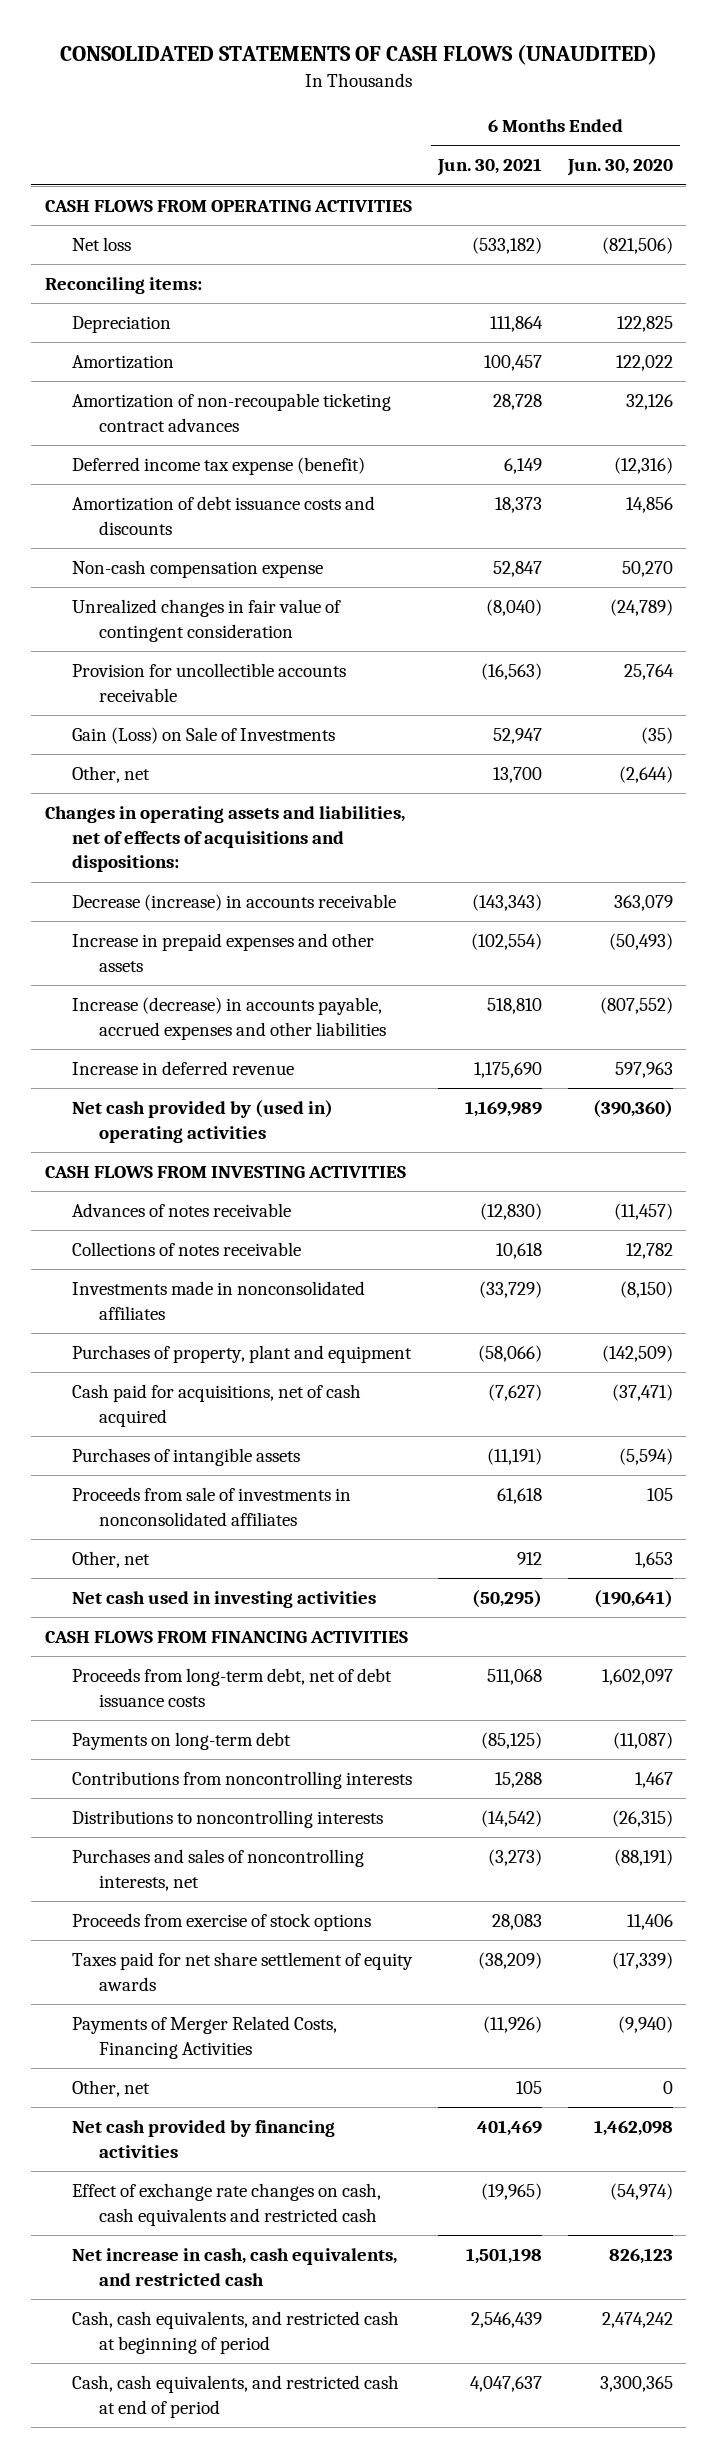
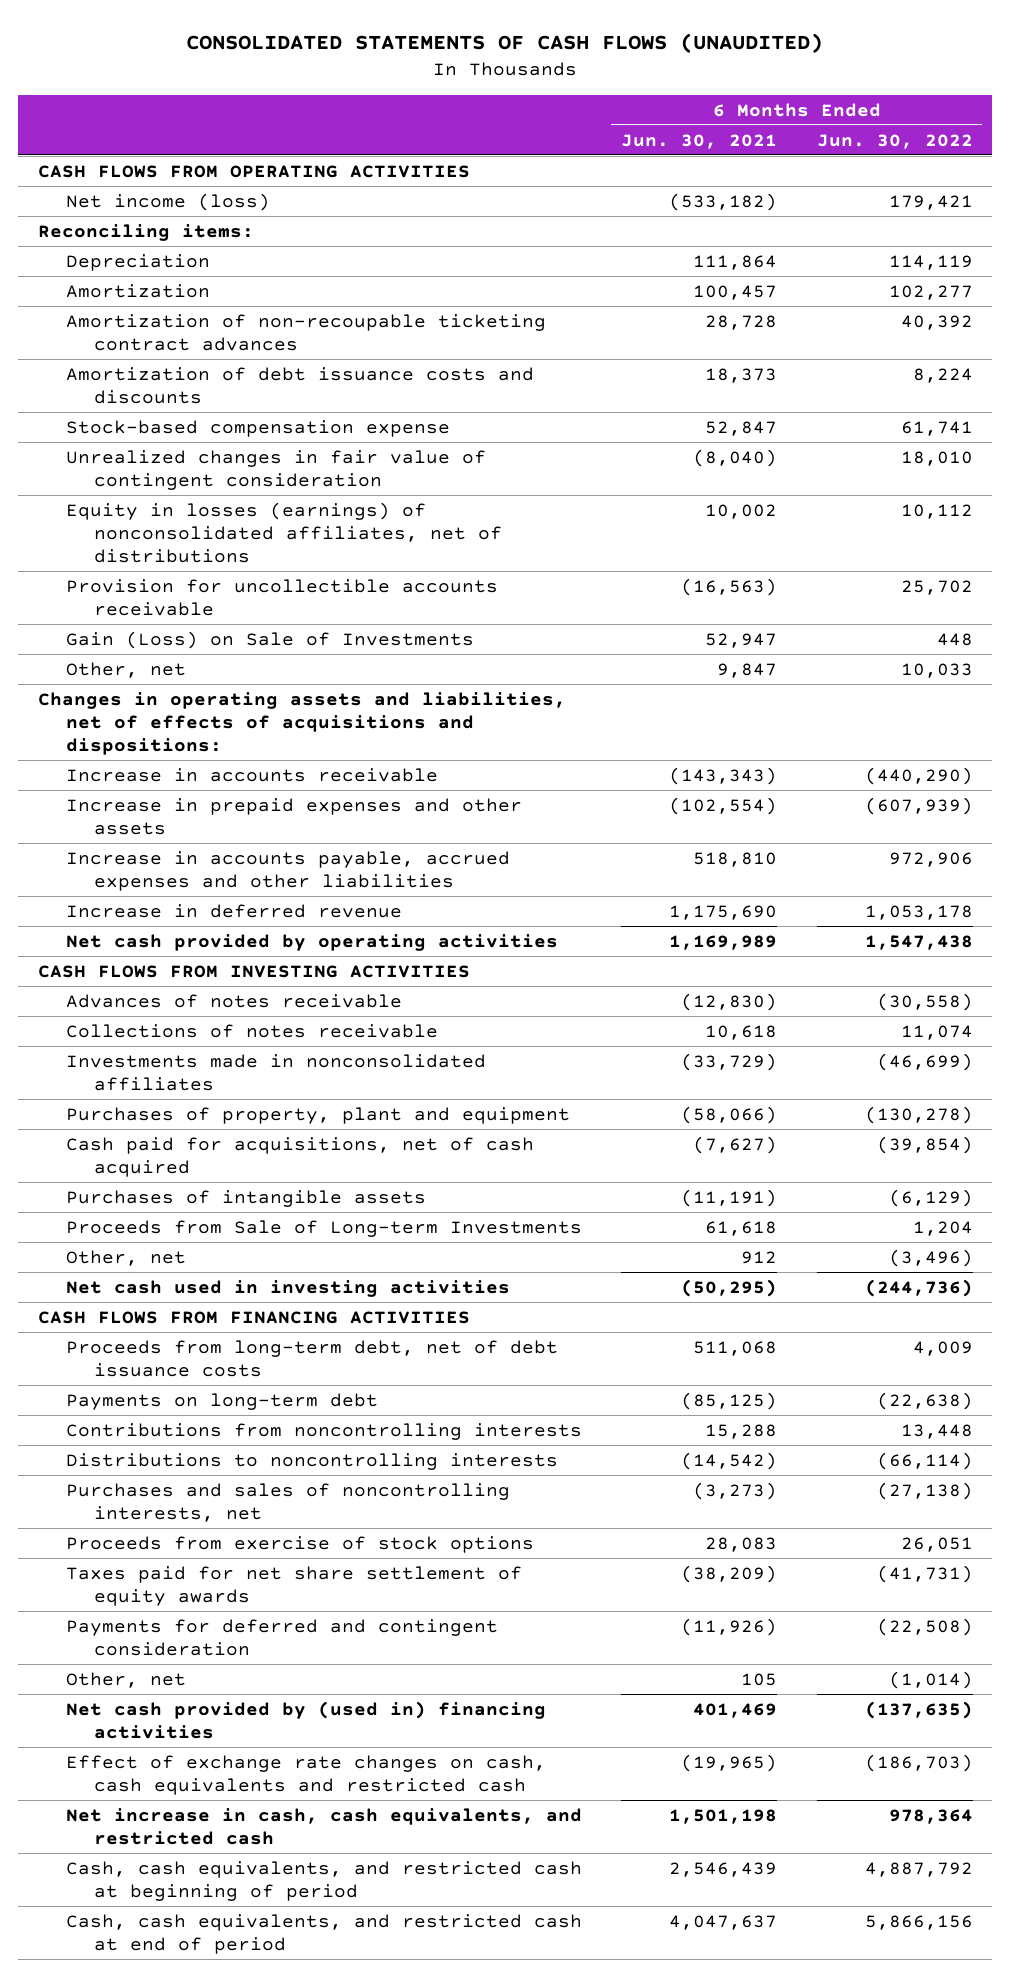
[567,159,674,177] Jun. 30, 2020 -> none
none -> [816,133,973,149] Jun. 30, 2022
[71,237,131,252] Net loss -> [65,192,270,211] Net income (loss)
[71,457,365,476] Deferred income tax expense (benefit) -> none
[71,560,323,579] Non-cash compensation expense -> [65,419,450,437] Stock-based compensation expense
none -> [65,501,503,563] Equity in losses (earnings) of nonconsolidated affiliates, net of distributions
[492,767,542,784] 13,700 -> [717,662,778,678] 9,847
[71,894,396,912] Decrease (increase) in accounts receivable -> [65,767,438,782] Increase in accounts receivable
[71,997,386,1040] Increase (decrease) in accounts payable, accrued expenses and other liabilities -> [65,850,510,891] Increase in accounts payable, accrued expenses and other liabilities
[71,1100,333,1143] Net cash provided by (used in) operating activities -> [65,933,558,951] Net cash provided by operating activities
[71,1487,351,1526] Proceeds from sale of investments in nonconsolidated affiliates -> [65,1219,582,1237] Proceeds from Sale of Long-term Investments
[71,2016,337,2059] Payments of Merger Related Costs, Financing Activities -> [65,1618,498,1656] Payments for deferred and contingent consideration
[71,2120,335,2158] Net cash provided by financing activities -> [65,1700,546,1739] Net cash provided by (used in) financing activities

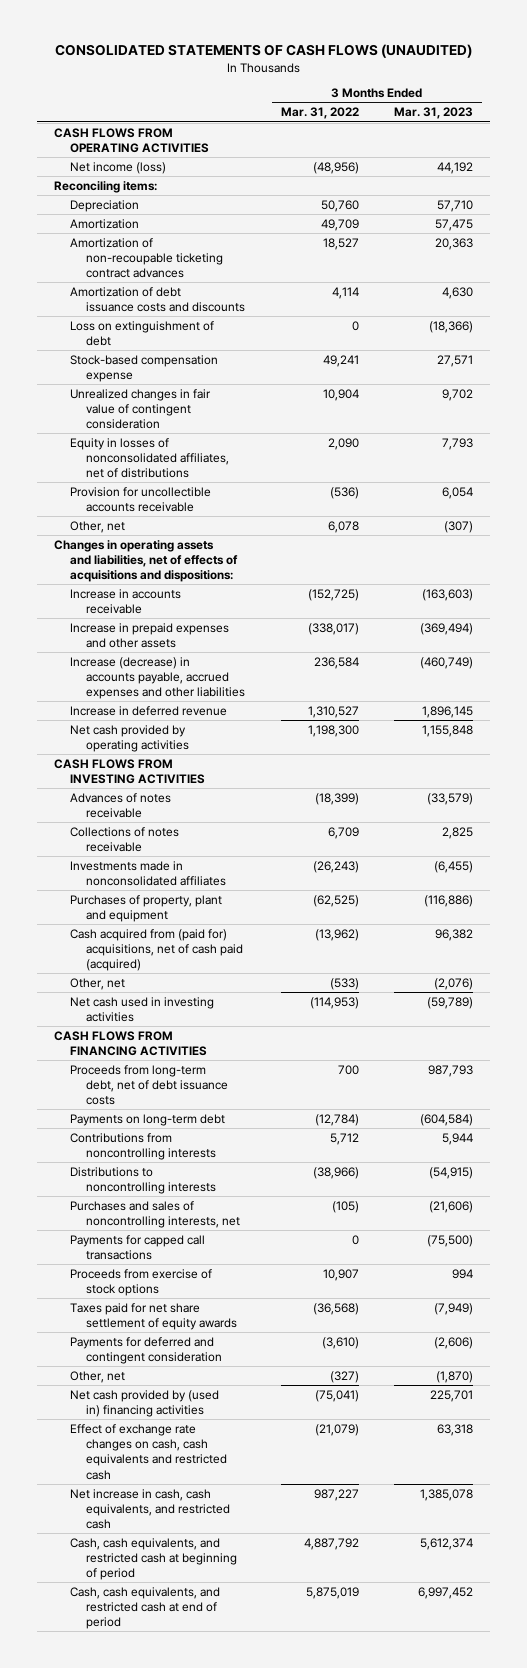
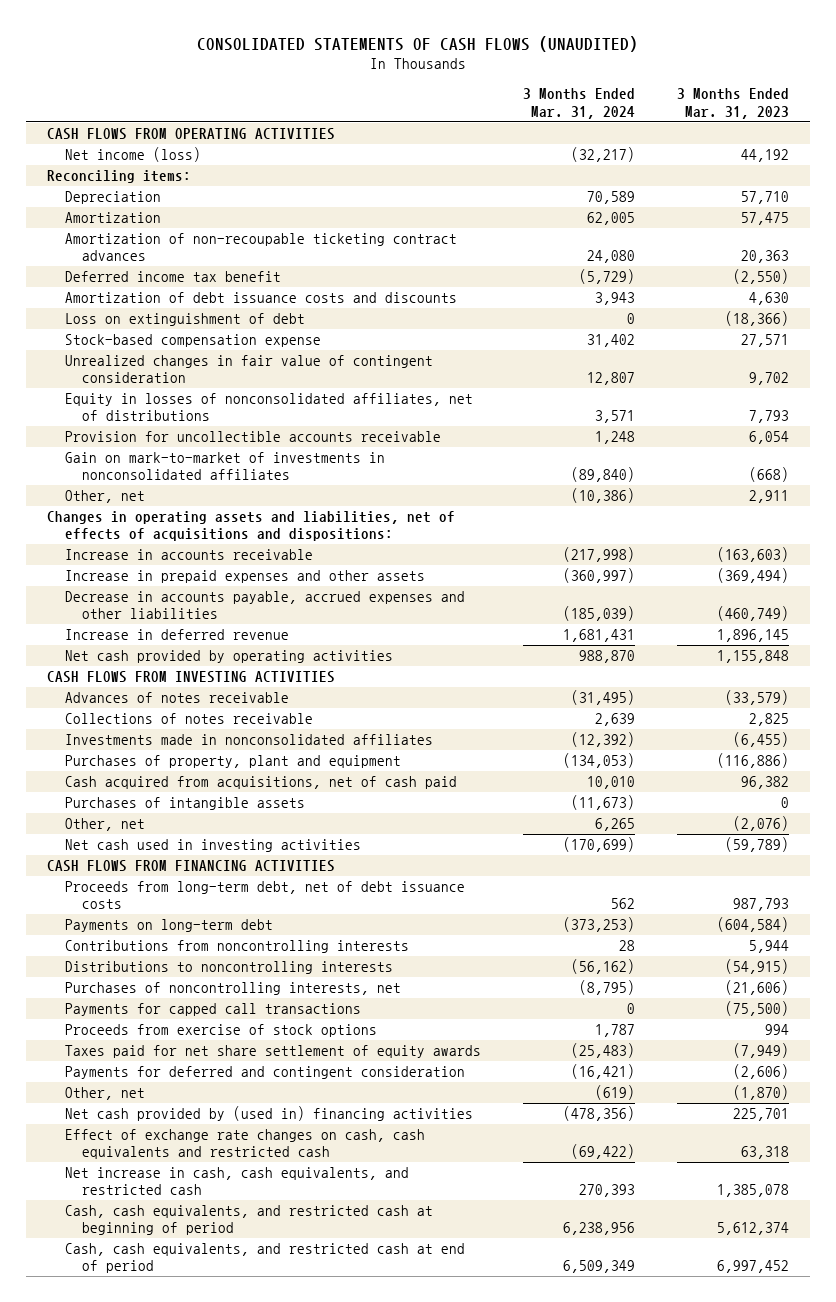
[280,107,359,120] Mar. 31, 2022 -> none
none -> [522,88,635,119] 3 Months Ended Mar. 31, 2024
none -> [64,271,281,283] Deferred income tax benefit
none -> [64,452,385,481] Gain on mark-to-market of investments in nonconsolidated affiliates
[443,520,473,533] (307) -> [748,490,789,504] 2,911
[70,656,246,700] Increase (decrease) in accounts payable, accrued expenses and other liabilities -> [64,591,465,620] Decrease in accounts payable, accrued expenses and other liabilities
[70,928,244,972] Cash acquired from (paid for) acquisitions, net of cash paid (acquired) -> [64,776,457,790] Cash acquired from acquisitions, net of cash paid
none -> [64,797,305,811] Purchases of intangible assets
[70,1200,241,1228] Purchases and sales of noncontrolling interests, net -> [64,982,401,996] Purchases of noncontrolling interests, net

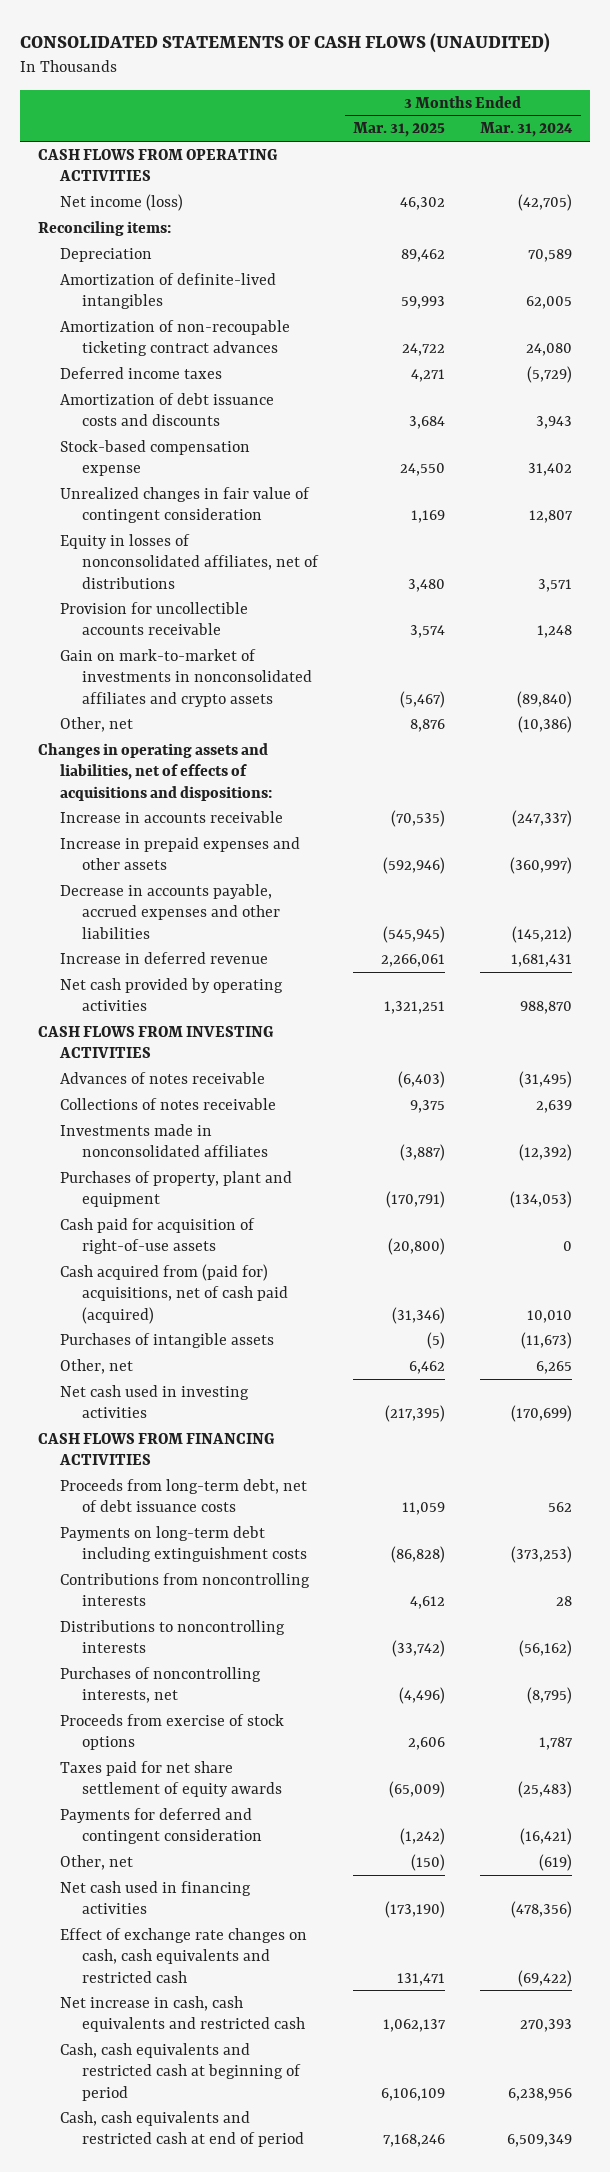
[676,88,789,119] 3 Months Ended Mar. 31, 2023 -> none
none -> [353,122,446,138] Mar. 31, 2025
[570,147,635,163] (32,217) -> [518,193,573,211] (42,705)
[64,212,161,224] Amortization -> [60,272,277,310] Amortization of definite-lived intangibles
[64,271,281,283] Deferred income tax benefit -> [60,366,223,379] Deferred income taxes
[64,313,305,327] Loss on extinguishment of debt -> none
[64,452,385,481] Gain on mark-to-market of investments in nonconsolidated affiliates -> [60,648,313,707] Gain on mark-to-market of investments in nonconsolidated affiliates and crypto assets
[562,547,635,563] (217,998) -> [512,809,573,827] (247,337)
[562,606,635,622] (185,039) -> [512,925,573,943] (145,212)
none -> [60,1217,256,1255] Cash paid for acquisition of right-of-use assets
[64,776,457,790] Cash acquired from acquisitions, net of cash paid -> [60,1263,289,1324] Cash acquired from (paid for) acquisitions, net of cash paid (acquired)
[64,919,273,933] Payments on long-term debt -> [60,1525,308,1563] Payments on long-term debt including extinguishment costs
[64,1003,361,1017] Payments for capped call transactions -> none
[64,1106,473,1122] Net cash provided by (used in) financing activities -> [60,1880,252,1915] Net cash used in financing activities
[64,1167,409,1196] Net increase in cash, cash equivalents, and restricted cash -> [60,1995,306,2033] Net increase in cash, cash equivalents and restricted cash
[64,1205,433,1236] Cash, cash equivalents, and restricted cash at beginning of period -> [60,2042,302,2101] Cash, cash equivalents and restricted cash at beginning of period
[64,1243,465,1274] Cash, cash equivalents, and restricted cash at end of period -> [60,2110,305,2148] Cash, cash equivalents and restricted cash at end of period

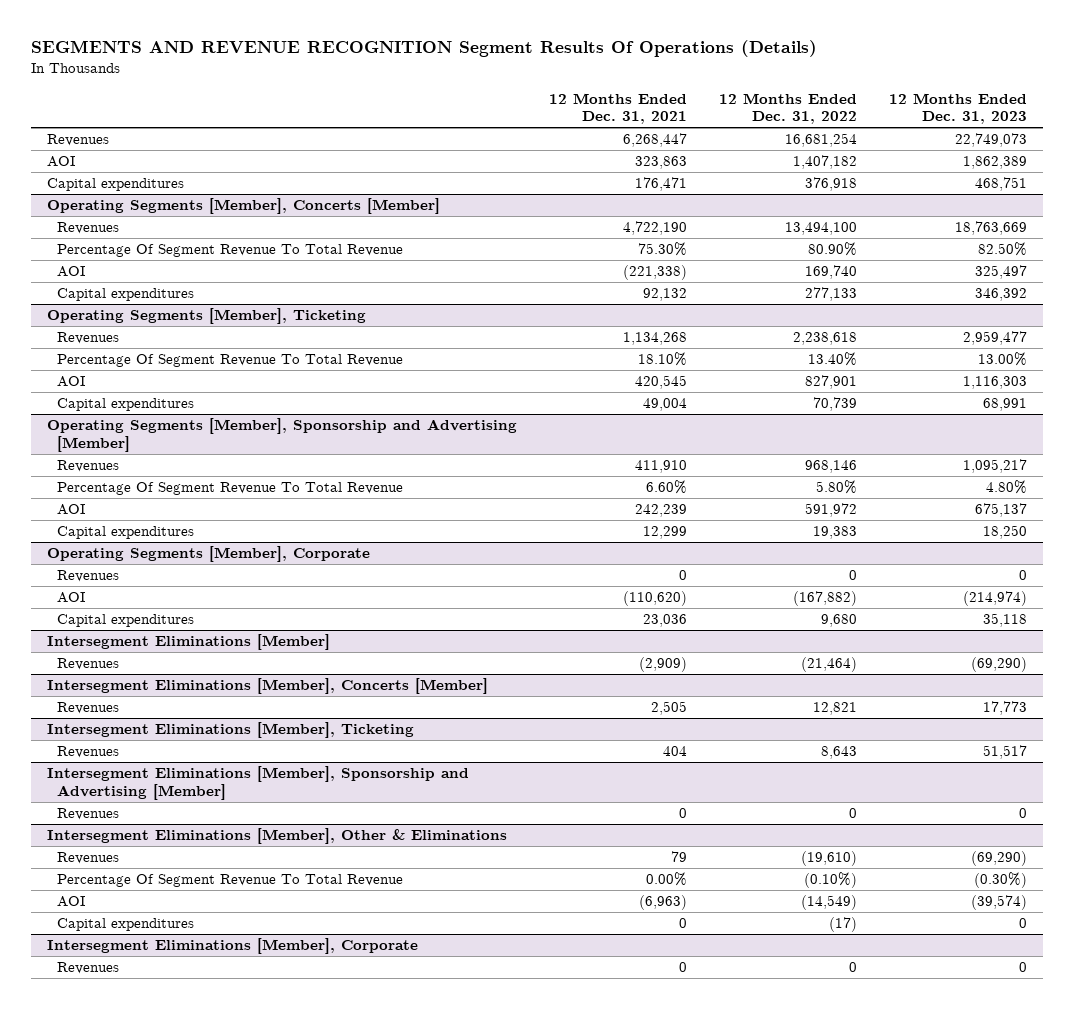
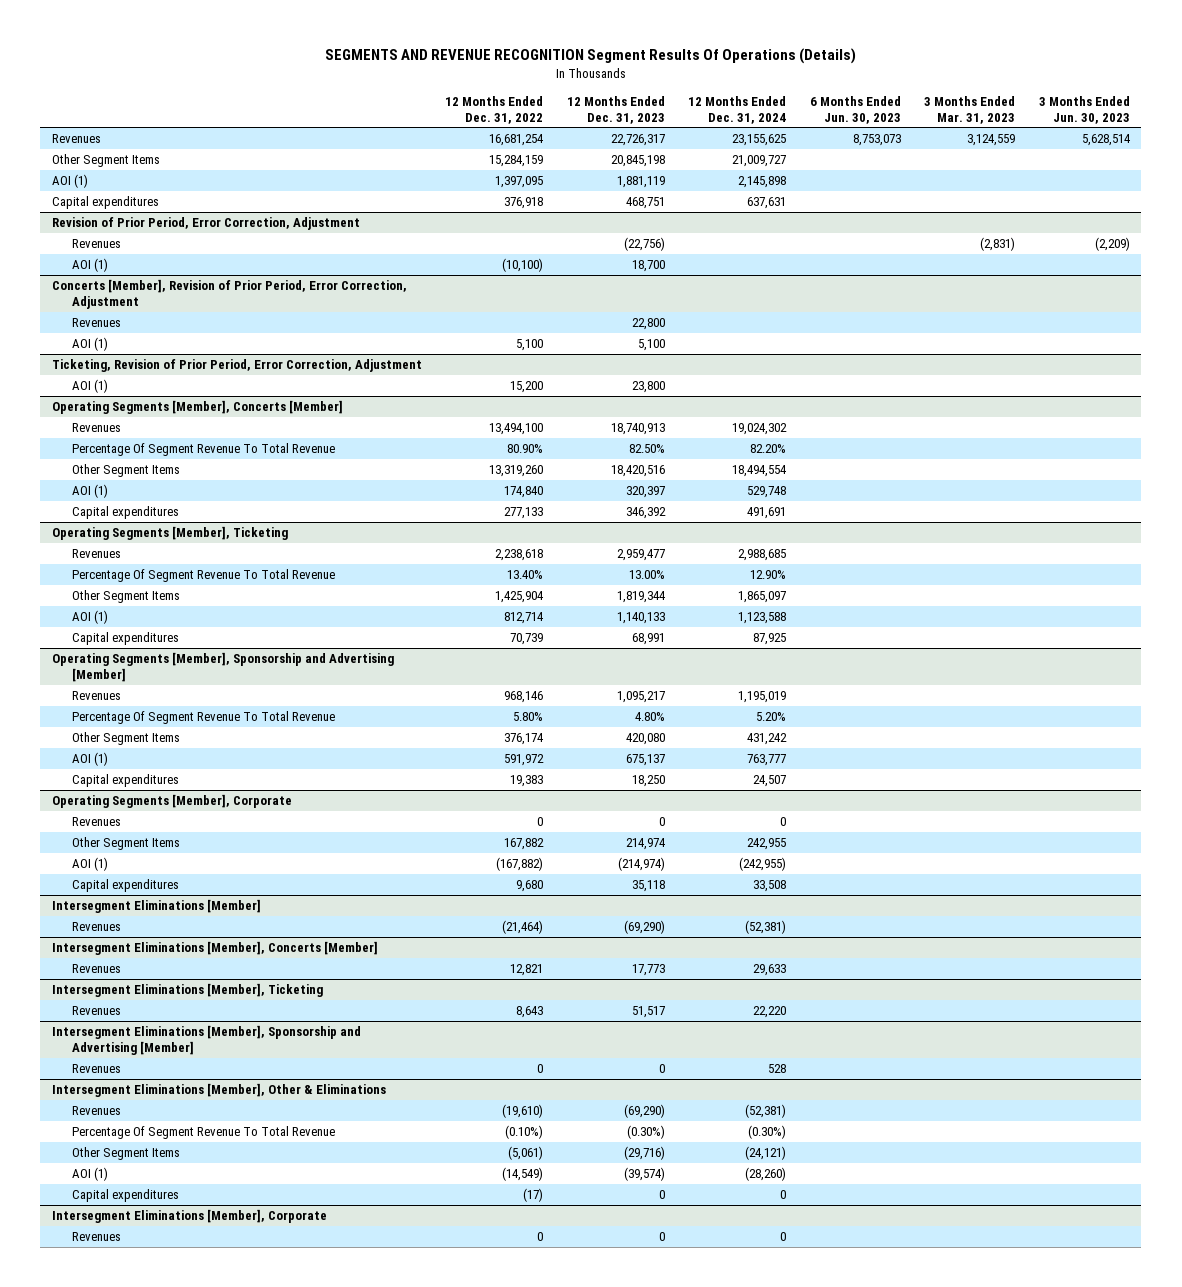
[548,92,687,125] 12 Months Ended Dec. 31, 2021 -> none
none -> [688,95,787,124] 12 Months Ended Dec. 31, 2024
none -> [809,95,901,124] 6 Months Ended Jun. 30, 2023
none -> [924,95,1016,124] 3 Months Ended Mar. 31, 2023
none -> [1038,95,1130,124] 3 Months Ended Jun. 30, 2023
[955,133,1028,148] 22,749,073 -> [610,134,665,147] 22,726,317
none -> [52,154,161,168] Other Segment Items
[46,156,75,168] AOI -> [52,174,89,189] AOI (1)
[793,155,858,170] 1,407,182 -> [495,176,544,189] 1,397,095
[963,156,1028,170] 1,862,389 -> [616,176,665,189] 1,881,119
none -> [52,217,361,231] Revision of Prior Period, Error Correction, Adjustment
none -> [71,239,121,249] Revenues
none -> [71,258,108,273] AOI (1)
none -> [52,279,408,309] Concerts [Member], Revision of Prior Period, Error Correction, Adjustment
none -> [71,318,121,328] Revenues
none -> [71,337,108,352] AOI (1)
none -> [52,359,423,373] Ticketing, Revision of Prior Period, Error Correction, Adjustment
none -> [71,379,108,394] AOI (1)
[955,221,1028,236] 18,763,669 -> [610,423,665,436] 18,740,913
none -> [71,464,180,478] Other Segment Items
[57,266,86,278] AOI -> [71,484,108,499] AOI (1)
[805,265,858,280] 169,740 -> [504,486,544,499] 174,840
[975,265,1028,280] 325,497 -> [625,486,665,499] 320,397
none -> [71,590,180,604] Other Segment Items
[57,376,86,388] AOI -> [71,610,108,625] AOI (1)
[805,375,858,390] 827,901 -> [504,612,545,625] 812,714
[963,376,1028,390] 1,116,303 -> [616,612,665,625] 1,140,133
none -> [71,732,180,746] Other Segment Items
[57,504,86,516] AOI -> [71,752,108,767] AOI (1)
none -> [71,837,180,851] Other Segment Items
[57,592,86,604] AOI -> [71,857,108,872] AOI (1)
none -> [71,1147,180,1161] Other Segment Items
[57,896,86,908] AOI -> [71,1167,108,1182] AOI (1)

